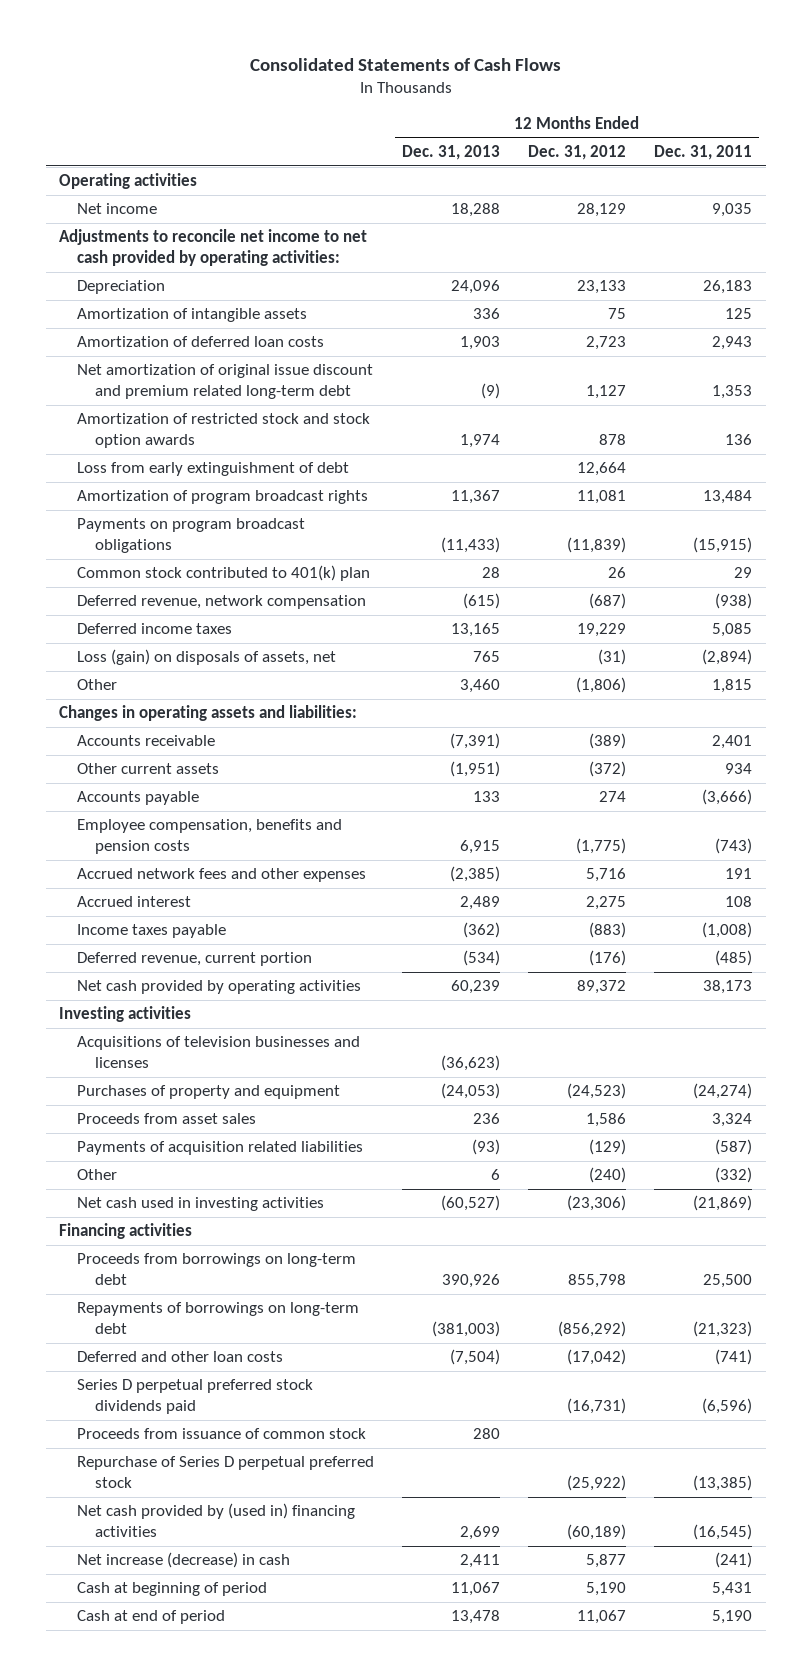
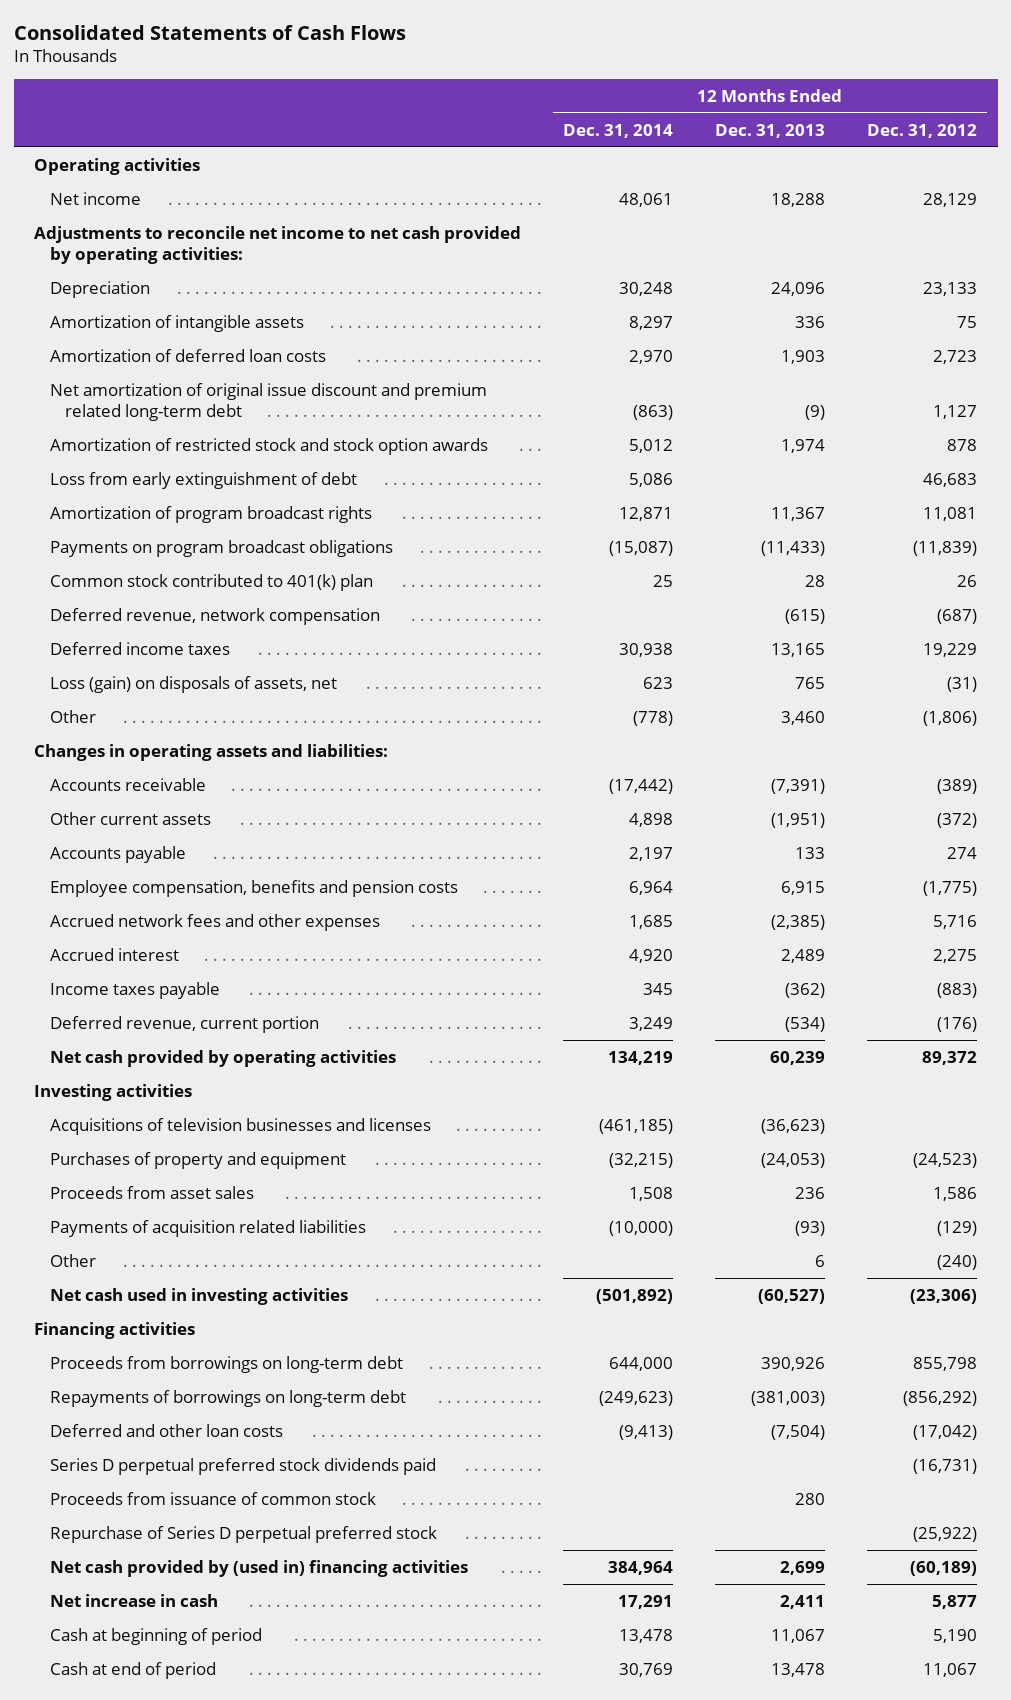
[653,145,752,161] Dec. 31, 2011 -> none
none -> [563,123,674,138] Dec. 31, 2014
[576,462,626,477] 12,664 -> [922,472,977,487] 46,683
[77,1552,291,1569] Net increase (decrease) in cash -> [49,1593,218,1607] Net increase in cash

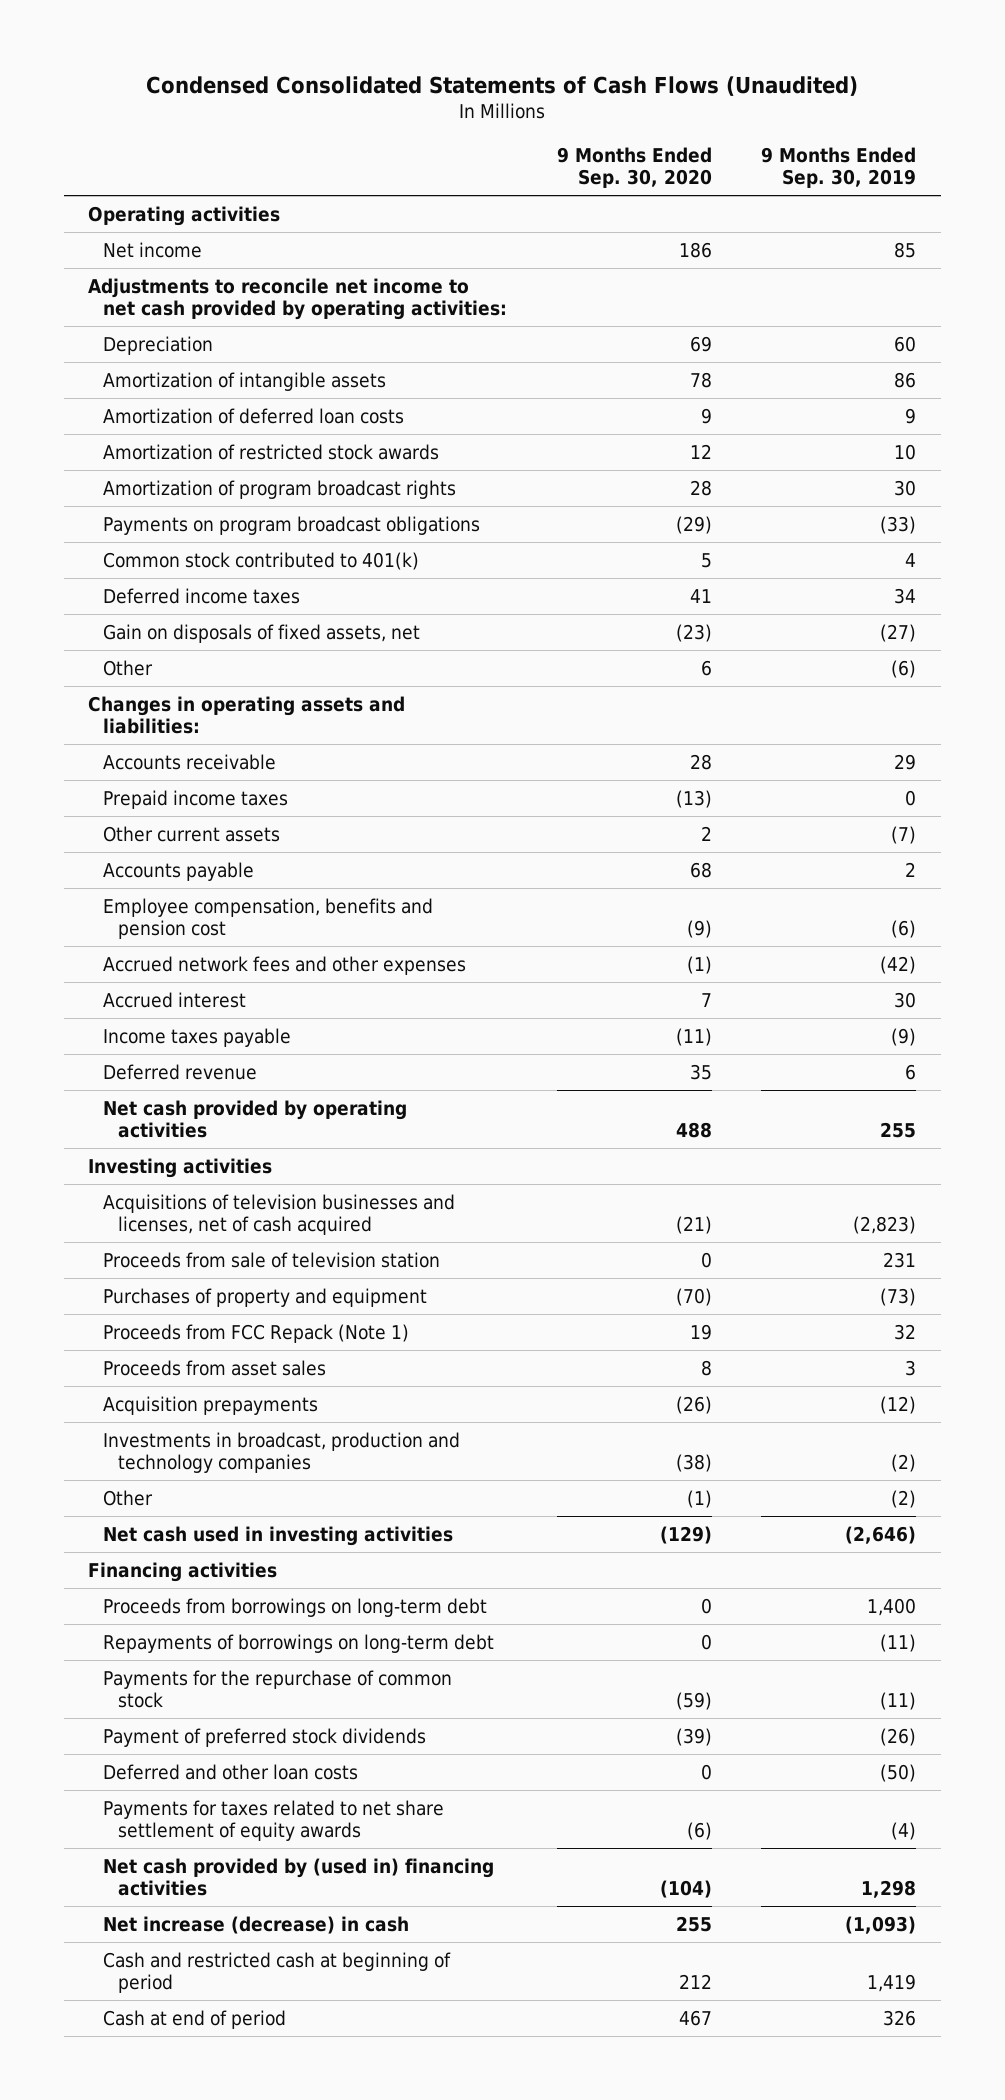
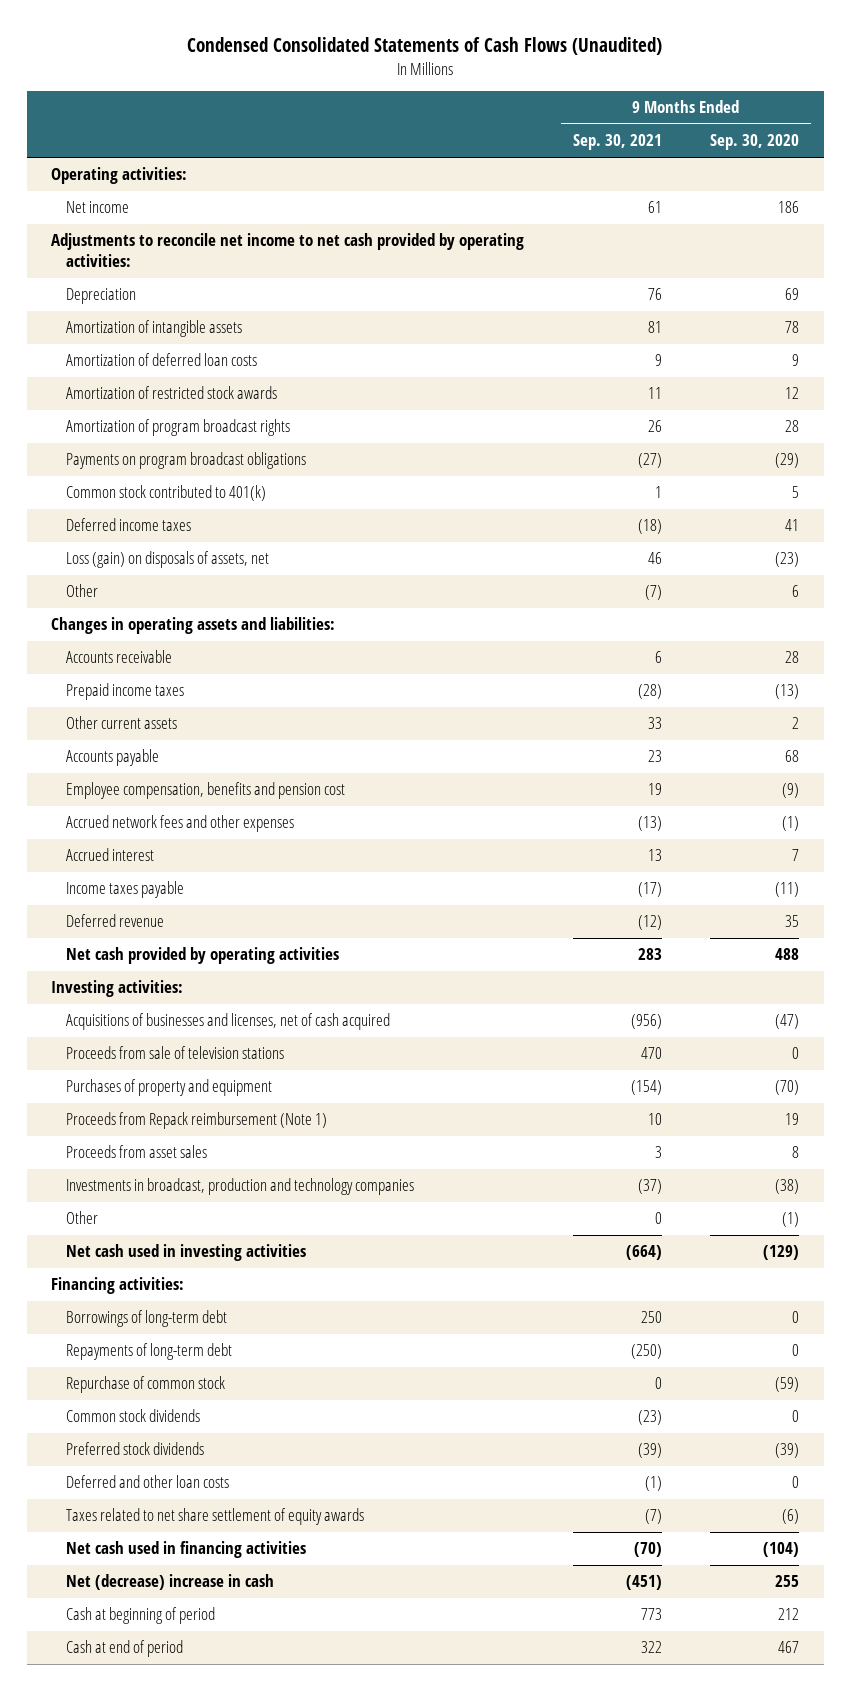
[761,146,917,188] 9 Months Ended Sep. 30, 2019 -> none
none -> [572,134,662,151] Sep. 30, 2021
[88,205,281,226] Operating activities -> [51,167,188,185] Operating activities:
[103,623,421,643] Gain on disposals of fixed assets, net -> [65,551,269,569] Loss (gain) on disposals of assets, net
[88,1157,273,1178] Investing activities -> [51,980,184,998] Investing activities:
[103,1193,456,1236] Acquisitions of television businesses and licenses, net of cash acquired -> [65,1013,390,1031] Acquisitions of businesses and licenses, net of cash acquired
[675,1216,712,1235] (21) -> [775,1014,800,1030] (47)
[103,1251,441,1268] Proceeds from sale of television station -> [65,1046,284,1060] Proceeds from sale of television stations
[103,1323,410,1343] Proceeds from FCC Repack (Note 1) -> [65,1112,327,1130] Proceeds from Repack reimbursement (Note 1)
[103,1395,319,1415] Acquisition prepayments -> none
[88,1561,278,1582] Financing activities -> [51,1277,185,1295] Financing activities:
[103,1597,488,1617] Proceeds from borrowings on long-term debt -> [65,1310,227,1328] Borrowings of long-term debt
[103,1633,495,1653] Repayments of borrowings on long-term debt -> [65,1343,232,1361] Repayments of long-term debt
[103,1669,453,1709] Payments for the repurchase of common stock -> [65,1376,225,1394] Repurchase of common stock
none -> [65,1409,200,1423] Common stock dividends
[103,1727,427,1747] Payment of preferred stock dividends -> [65,1442,204,1456] Preferred stock dividends
[103,1799,445,1842] Payments for taxes related to net share settlement of equity awards -> [65,1508,364,1526] Taxes related to net share settlement of equity awards
[103,1857,495,1897] Net cash provided by (used in) financing activities -> [65,1541,306,1559] Net cash used in financing activities
[103,1915,410,1934] Net increase (decrease) in cash -> [65,1574,274,1591] Net (decrease) increase in cash
[103,1951,452,1994] Cash and restricted cash at beginning of period -> [65,1607,215,1625] Cash at beginning of period

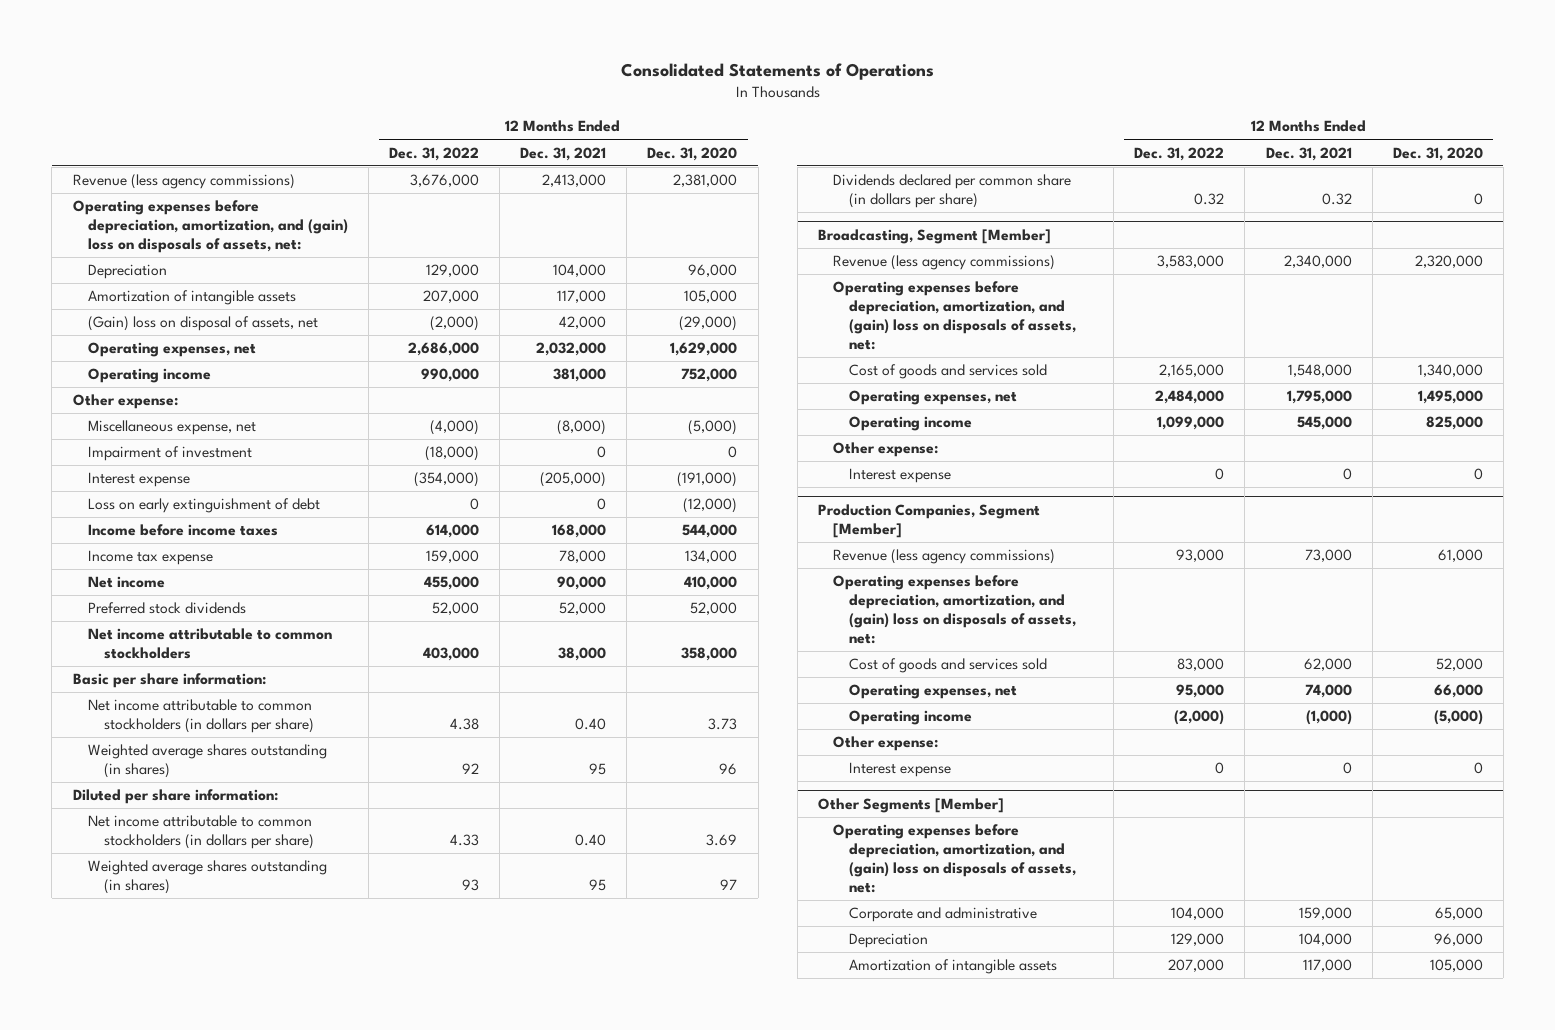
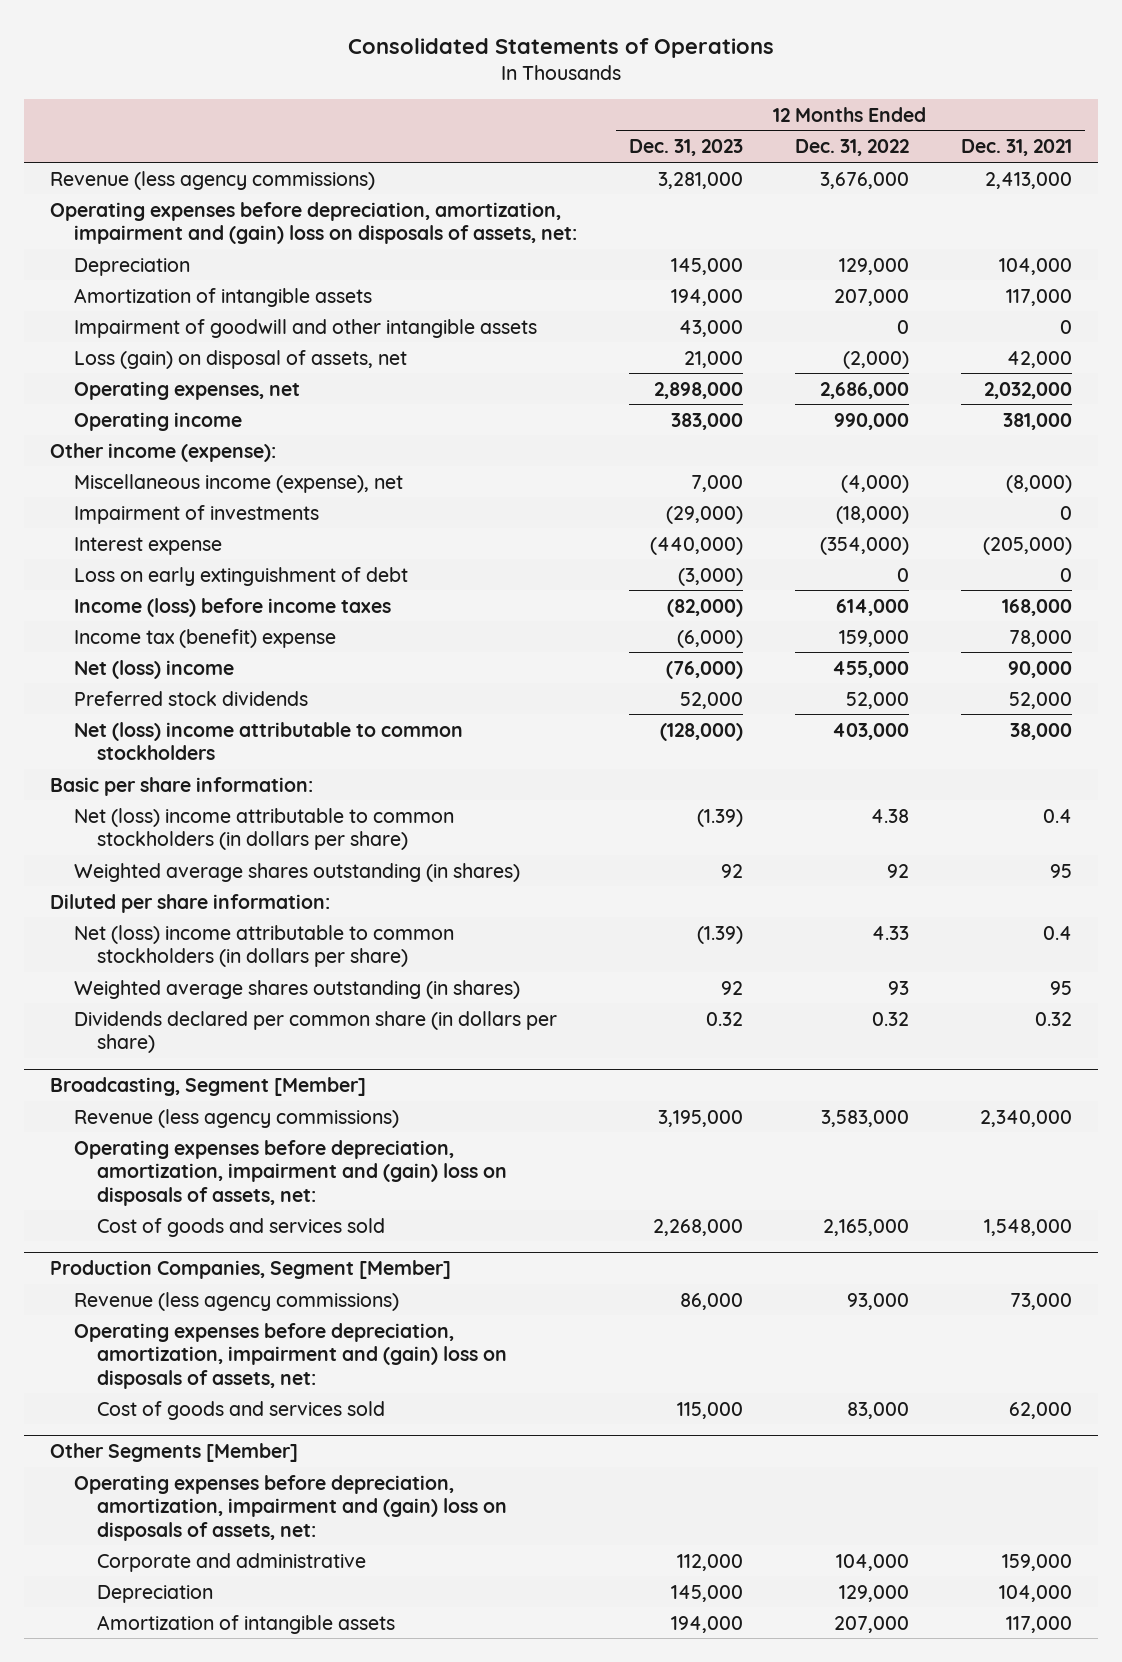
[647,146,738,161] Dec. 31, 2020 -> none
none -> [628,139,743,157] Dec. 31, 2023
[72,200,349,254] Operating expenses before depreciation, amortization, and (gain) loss on disposals of assets, net: -> [50,201,577,245] Operating expenses before depreciation, amortization, impairment and (gain) loss on disposals of assets, net:
none -> [73,318,537,338] Impairment of goodwill and other intangible assets
[88,316,319,332] (Gain) loss on disposal of assets, net -> [73,349,407,369] Loss (gain) on disposal of assets, net
[72,394,178,410] Other expense: -> [50,442,277,462] Other income (expense):
[88,420,257,436] Miscellaneous expense, net -> [73,473,403,493] Miscellaneous income (expense), net
[88,446,253,462] Impairment of investment -> [73,504,319,524] Impairment of investments
[88,524,279,537] Income before income taxes -> [73,597,391,617] Income (loss) before income taxes
[88,550,214,566] Income tax expense -> [73,628,336,648] Income tax (benefit) expense
[88,576,166,589] Net income -> [73,659,234,679] Net (loss) income
[88,628,333,660] Net income attributable to common stockholders -> [73,721,463,761] Net (loss) income attributable to common stockholders
[88,699,314,734] Net income attributable to common stockholders (in dollars per share) -> [73,807,454,851] Net (loss) income attributable to common stockholders (in dollars per share)
[575,718,607,731] 0.40 -> [1042,808,1072,823] 0.4
[88,815,314,850] Net income attributable to common stockholders (in dollars per share) -> [73,924,454,968] Net (loss) income attributable to common stockholders (in dollars per share)
[575,834,607,847] 0.40 -> [1042,925,1072,940] 0.4
[833,281,1076,350] Operating expenses before depreciation, amortization, and (gain) loss on disposals of assets, net: -> [73,1139,508,1206] Operating expenses before depreciation, amortization, impairment and (gain) loss on disposals of assets, net:
[848,390,1017,406] Operating expenses, net -> none
[848,416,972,432] Operating income -> none
[833,442,939,458] Other expense: -> none
[848,468,951,484] Interest expense -> none
[833,575,1076,644] Operating expenses before depreciation, amortization, and (gain) loss on disposals of assets, net: -> [73,1322,508,1389] Operating expenses before depreciation, amortization, impairment and (gain) loss on disposals of assets, net:
[848,684,1017,700] Operating expenses, net -> none
[848,710,972,726] Operating income -> none
[833,736,939,752] Other expense: -> none
[848,762,951,778] Interest expense -> none
[833,824,1076,893] Operating expenses before depreciation, amortization, and (gain) loss on disposals of assets, net: -> [73,1474,508,1541] Operating expenses before depreciation, amortization, impairment and (gain) loss on disposals of assets, net:

